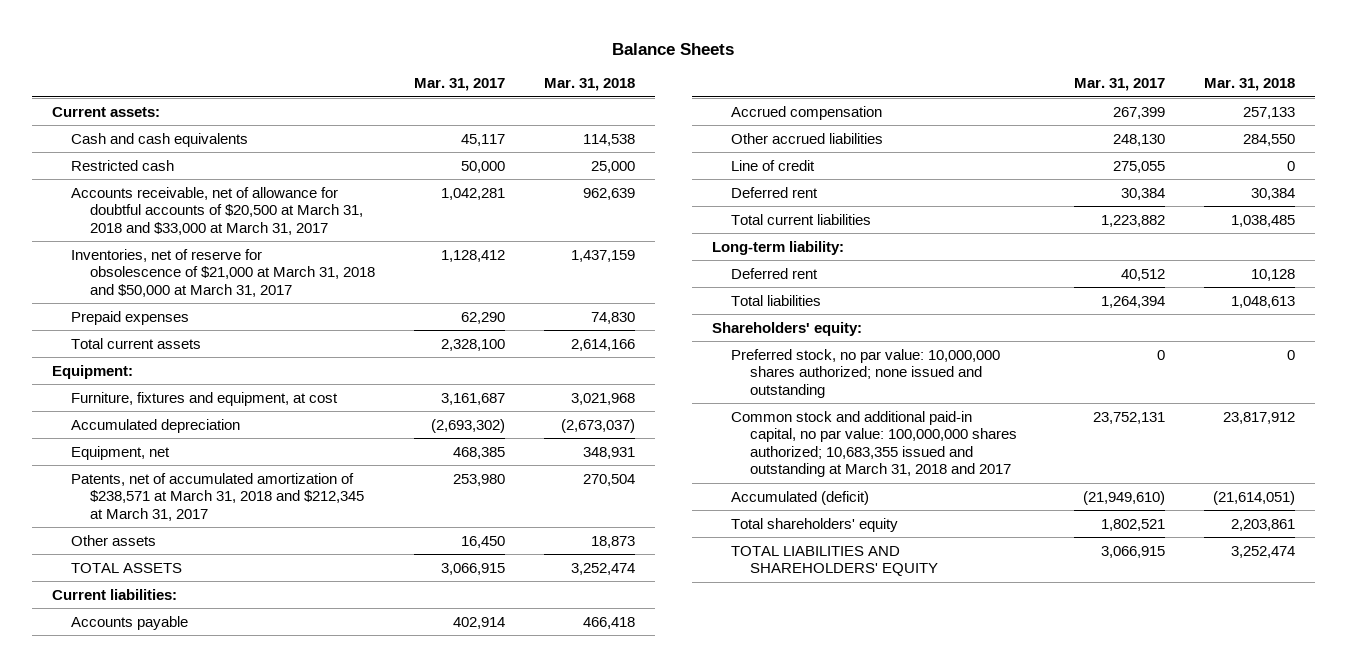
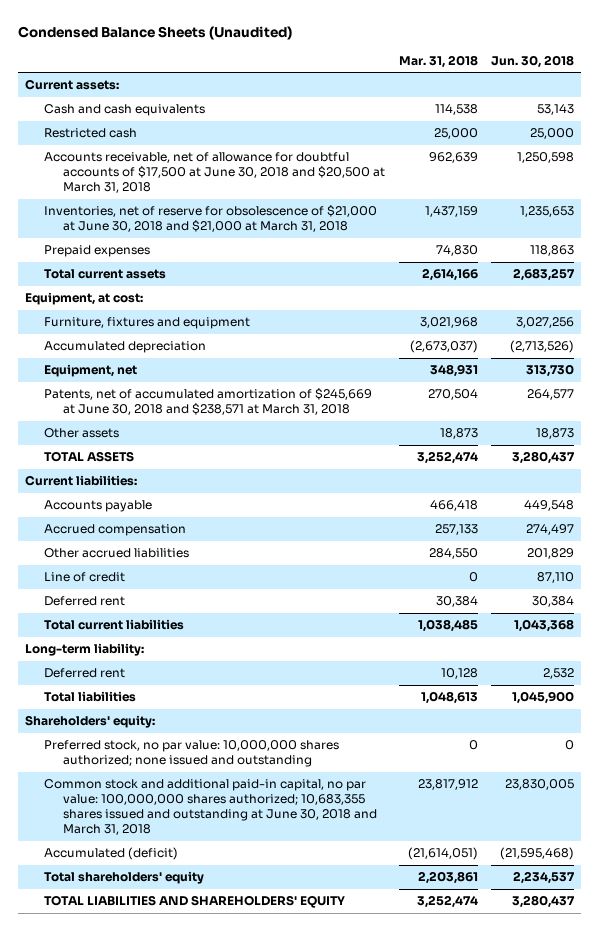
[612,42,735,55] Balance Sheets -> [18,25,293,40] Condensed Balance Sheets (Unaudited)
[414,78,506,92] Mar. 31, 2017 -> none
none -> [491,54,575,68] Jun. 30, 2018
[70,186,363,235] Accounts receivable, net of allowance for doubtful accounts of $20,500 at March 31, 2018 and $33,000 at March 31, 2017 -> [43,152,385,194] Accounts receivable, net of allowance for doubtful accounts of $17,500 at June 30, 2018 and $20,500 at March 31, 2018
[70,248,375,297] Inventories, net of reserve for obsolescence of $21,000 at March 31, 2018 and $50,000 at March 31, 2017 -> [43,205,377,233] Inventories, net of reserve for obsolescence of $21,000 at June 30, 2018 and $21,000 at March 31, 2018
[51,364,133,379] Equipment: -> [24,292,143,306] Equipment, at cost:
[70,391,338,406] Furniture, fixtures and equipment, at cost -> [43,317,250,330] Furniture, fixtures and equipment
[70,472,364,521] Patents, net of accumulated amortization of $238,571 at March 31, 2018 and $212,345 at March 31, 2017 -> [43,388,372,416] Patents, net of accumulated amortization of $245,669 at June 30, 2018 and $238,571 at March 31, 2018
[730,410,1017,478] Common stock and additional paid-in capital, no par value: 100,000,000 shares authorized; 10,683,355 issued and outstanding at March 31, 2018 and 2017 -> [43,779,377,835] Common stock and additional paid-in capital, no par value: 100,000,000 shares authorized; 10,683,355 shares issued and outstanding at June 30, 2018 and March 31, 2018

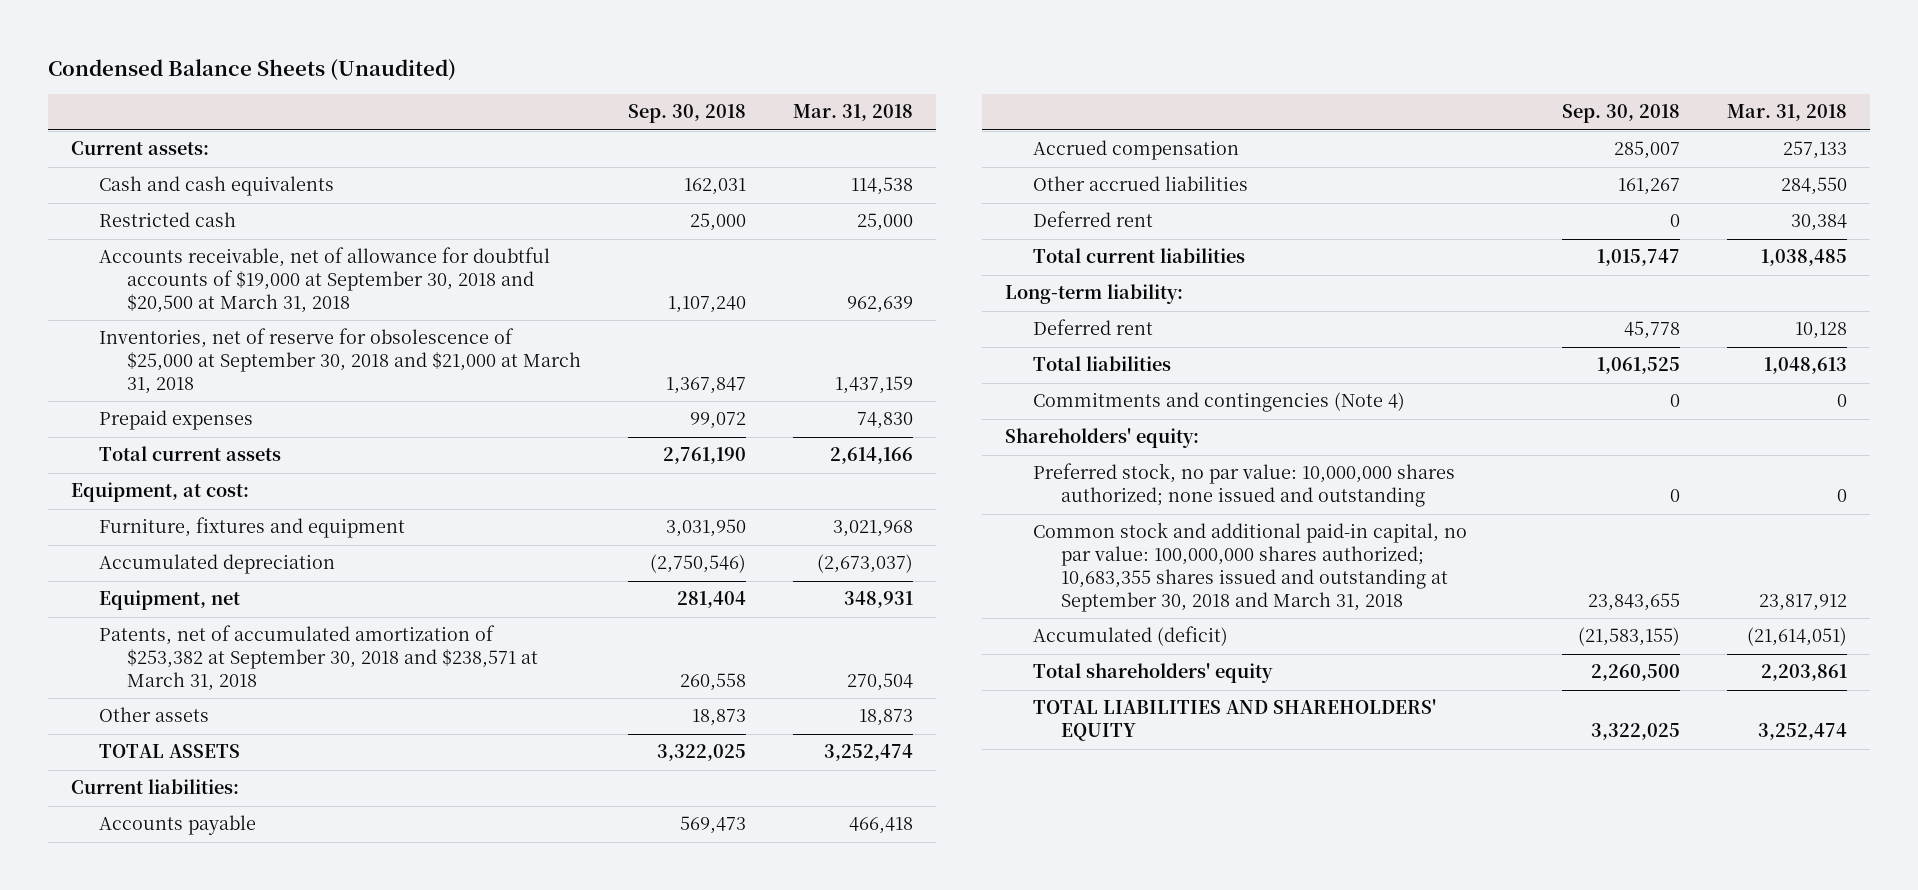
[491,54,575,68] Jun. 30, 2018 -> none
none -> [627,104,746,124] Sep. 30, 2018
[43,152,385,194] Accounts receivable, net of allowance for doubtful accounts of $17,500 at June 30, 2018 and $20,500 at March 31, 2018 -> [99,247,551,314] Accounts receivable, net of allowance for doubtful accounts of $19,000 at September 30, 2018 and $20,500 at March 31, 2018
[43,205,377,233] Inventories, net of reserve for obsolescence of $21,000 at June 30, 2018 and $21,000 at March 31, 2018 -> [99,328,581,395] Inventories, net of reserve for obsolescence of $25,000 at September 30, 2018 and $21,000 at March 31, 2018
[43,388,372,416] Patents, net of accumulated amortization of $245,669 at June 30, 2018 and $238,571 at March 31, 2018 -> [99,625,538,692] Patents, net of accumulated amortization of $253,382 at September 30, 2018 and $238,571 at March 31, 2018
[43,572,125,583] Line of credit -> none
none -> [1032,392,1405,413] Commitments and contingencies (Note 4)
[43,779,377,835] Common stock and additional paid-in capital, no par value: 100,000,000 shares authorized; 10,683,355 shares issued and outstanding at June 30, 2018 and March 31, 2018 -> [1032,522,1467,613] Common stock and additional paid-in capital, no par value: 100,000,000 shares authorized; 10,683,355 shares issued and outstanding at September 30, 2018 and March 31, 2018

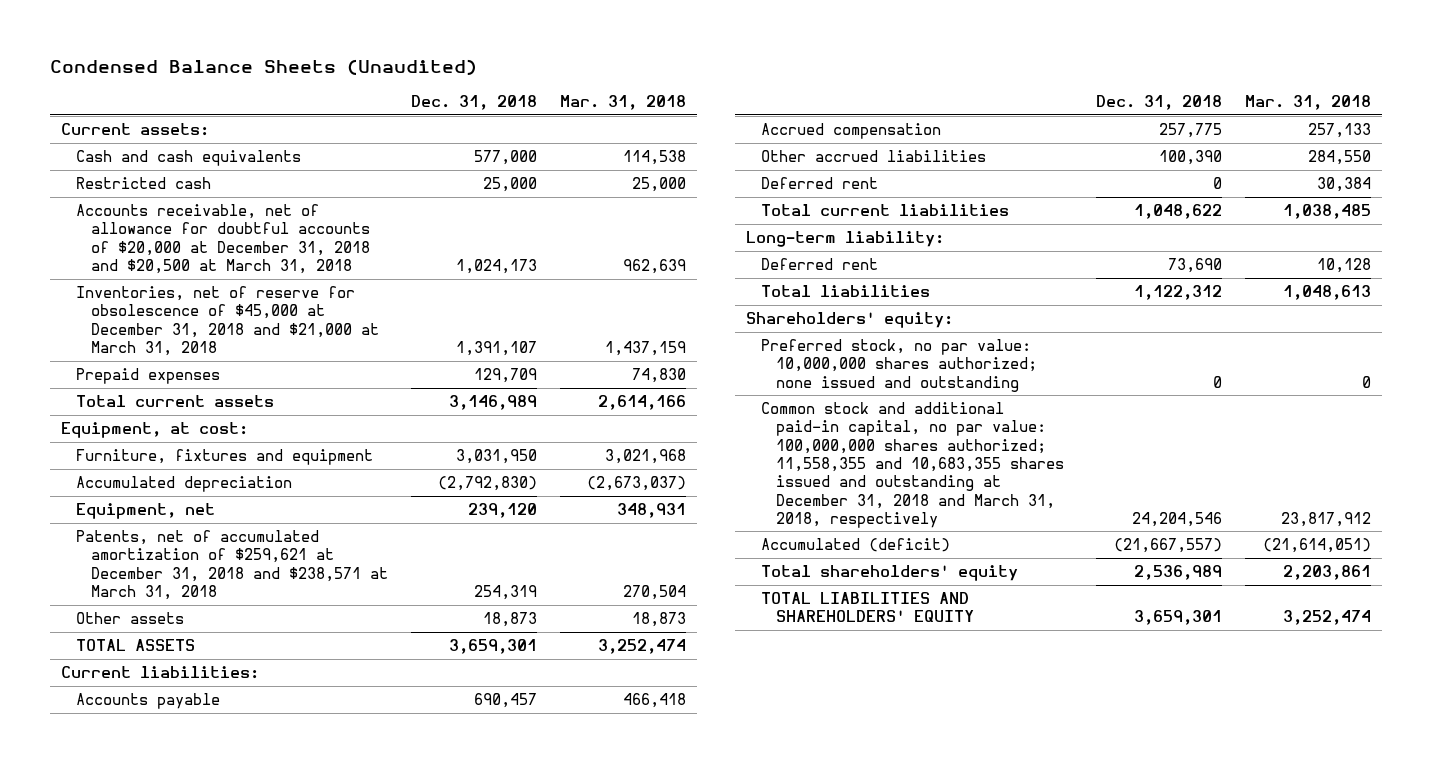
[627,104,746,124] Sep. 30, 2018 -> none
none -> [410,95,537,111] Dec. 31, 2018
[99,247,551,314] Accounts receivable, net of allowance for doubtful accounts of $19,000 at September 30, 2018 and $20,500 at March 31, 2018 -> [75,204,370,274] Accounts receivable, net of allowance for doubtful accounts of $20,000 at December 31, 2018 and $20,500 at March 31, 2018
[99,328,581,395] Inventories, net of reserve for obsolescence of $25,000 at September 30, 2018 and $21,000 at March 31, 2018 -> [75,286,379,356] Inventories, net of reserve for obsolescence of $45,000 at December 31, 2018 and $21,000 at March 31, 2018
[99,625,538,692] Patents, net of accumulated amortization of $253,382 at September 30, 2018 and $238,571 at March 31, 2018 -> [75,530,388,600] Patents, net of accumulated amortization of $259,621 at December 31, 2018 and $238,571 at March 31, 2018
[1032,392,1405,413] Commitments and contingencies (Note 4) -> none
[1032,522,1467,613] Common stock and additional paid-in capital, no par value: 100,000,000 shares authorized; 10,683,355 shares issued and outstanding at September 30, 2018 and March 31, 2018 -> [760,402,1064,528] Common stock and additional paid-in capital, no par value: 100,000,000 shares authorized; 11,558,355 and 10,683,355 shares issued and outstanding at December 31, 2018 and March 31, 2018, respectively

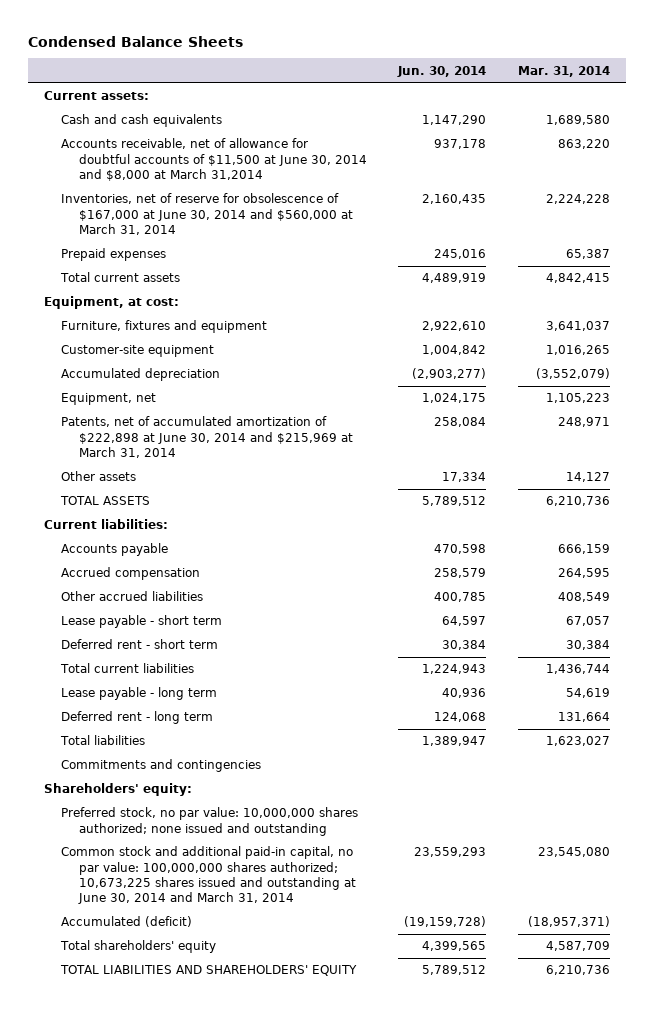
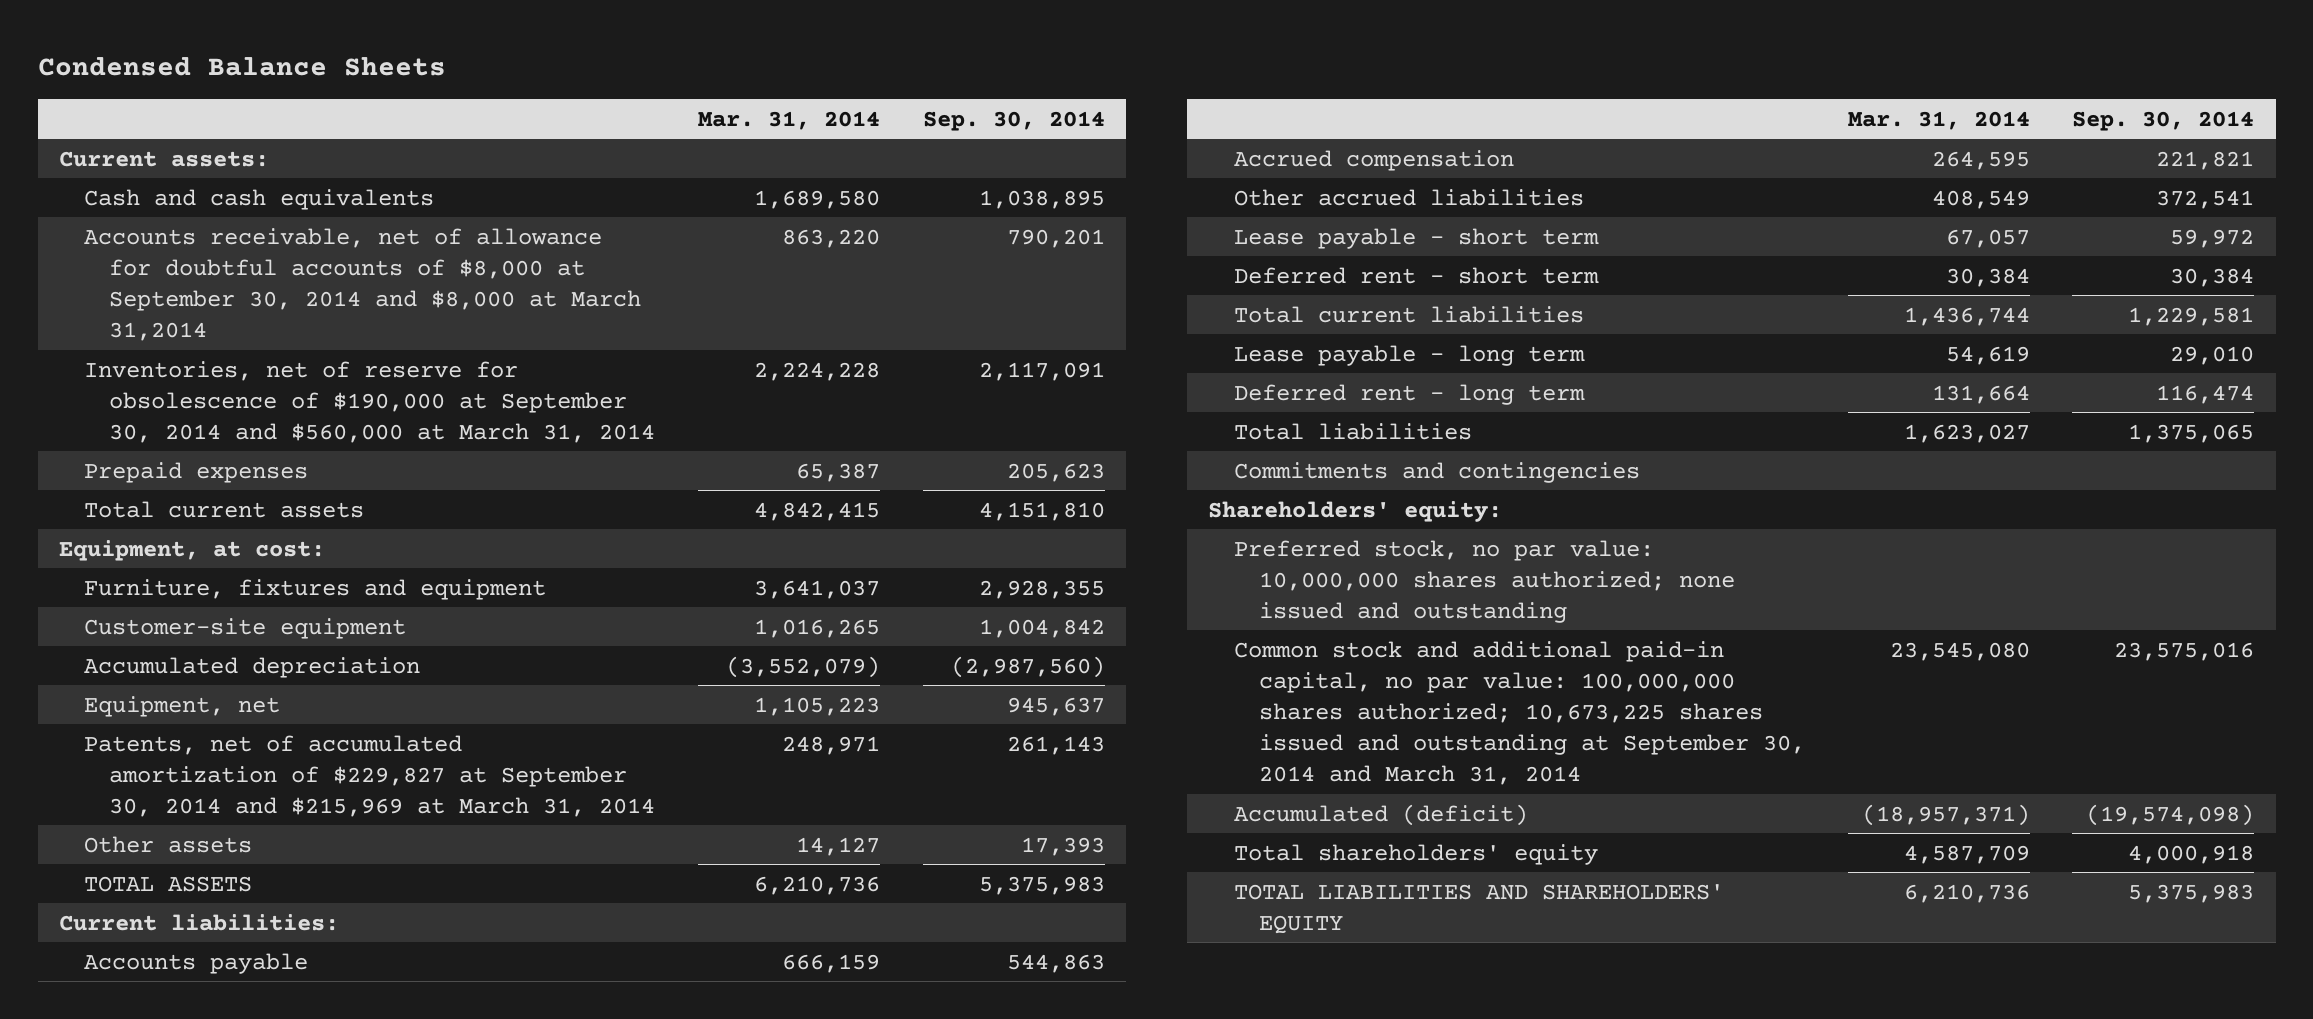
[397,65,487,77] Jun. 30, 2014 -> none
none -> [923,110,1106,131] Sep. 30, 2014
[61,138,367,181] Accounts receivable, net of allowance for doubtful accounts of $11,500 at June 30, 2014 and $8,000 at March 31,2014 -> [84,227,642,342] Accounts receivable, net of allowance for doubtful accounts of $8,000 at September 30, 2014 and $8,000 at March 31,2014
[61,193,353,235] Inventories, net of reserve for obsolescence of $167,000 at June 30, 2014 and $560,000 at March 31, 2014 -> [84,360,656,443] Inventories, net of reserve for obsolescence of $190,000 at September 30, 2014 and $560,000 at March 31, 2014
[61,416,353,458] Patents, net of accumulated amortization of $222,898 at June 30, 2014 and $215,969 at March 31, 2014 -> [84,734,656,817] Patents, net of accumulated amortization of $229,827 at September 30, 2014 and $215,969 at March 31, 2014
[61,846,356,905] Common stock and additional paid-in capital, no par value: 100,000,000 shares authorized; 10,673,225 shares issued and outstanding at June 30, 2014 and March 31, 2014 -> [1233,640,1805,786] Common stock and additional paid-in capital, no par value: 100,000,000 shares authorized; 10,673,225 shares issued and outstanding at September 30, 2014 and March 31, 2014

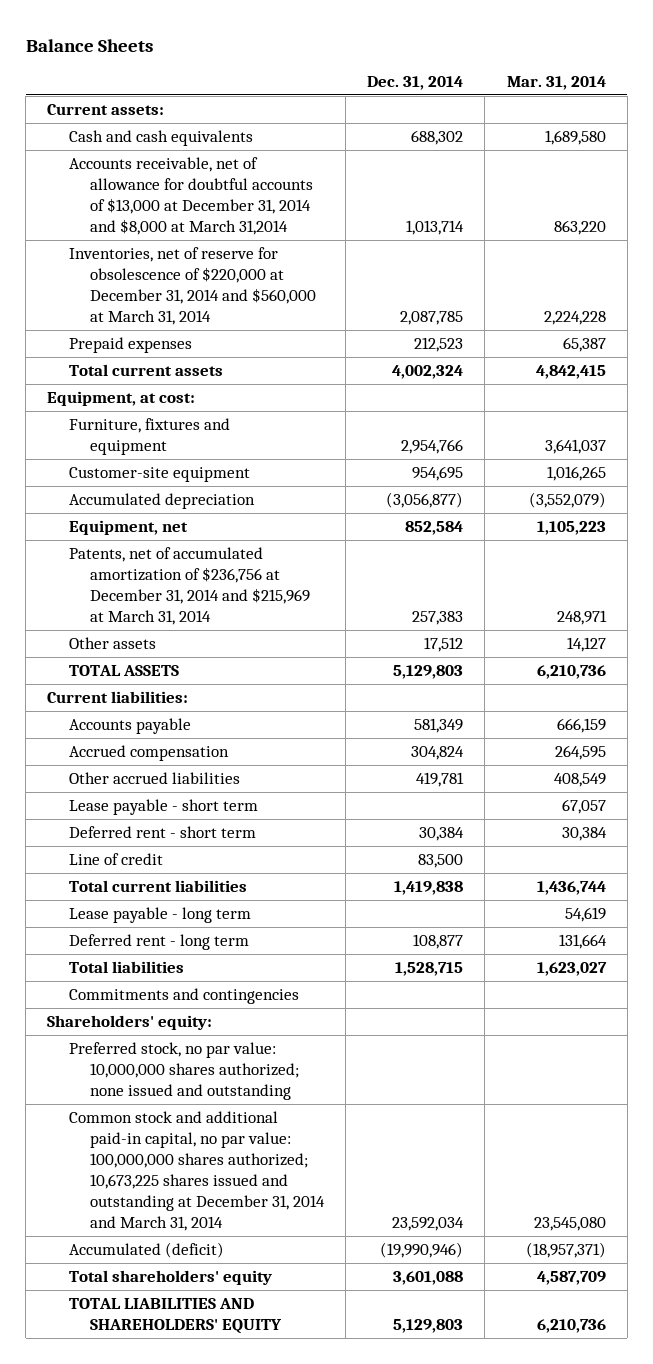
[37,57,446,77] Condensed Balance Sheets -> [25,38,153,52] Balance Sheets
[923,110,1106,131] Sep. 30, 2014 -> none
none -> [367,76,464,91] Dec. 31, 2014
[84,227,642,342] Accounts receivable, net of allowance for doubtful accounts of $8,000 at September 30, 2014 and $8,000 at March 31,2014 -> [68,157,313,236] Accounts receivable, net of allowance for doubtful accounts of $13,000 at December 31, 2014 and $8,000 at March 31,2014
[84,360,656,443] Inventories, net of reserve for obsolescence of $190,000 at September 30, 2014 and $560,000 at March 31, 2014 -> [68,247,316,326] Inventories, net of reserve for obsolescence of $220,000 at December 31, 2014 and $560,000 at March 31, 2014
[84,734,656,817] Patents, net of accumulated amortization of $229,827 at September 30, 2014 and $215,969 at March 31, 2014 -> [68,547,310,626] Patents, net of accumulated amortization of $236,756 at December 31, 2014 and $215,969 at March 31, 2014
none -> [68,853,163,866] Line of credit
[1233,640,1805,786] Common stock and additional paid-in capital, no par value: 100,000,000 shares authorized; 10,673,225 shares issued and outstanding at September 30, 2014 and March 31, 2014 -> [68,1111,325,1232] Common stock and additional paid-in capital, no par value: 100,000,000 shares authorized; 10,673,225 shares issued and outstanding at December 31, 2014 and March 31, 2014

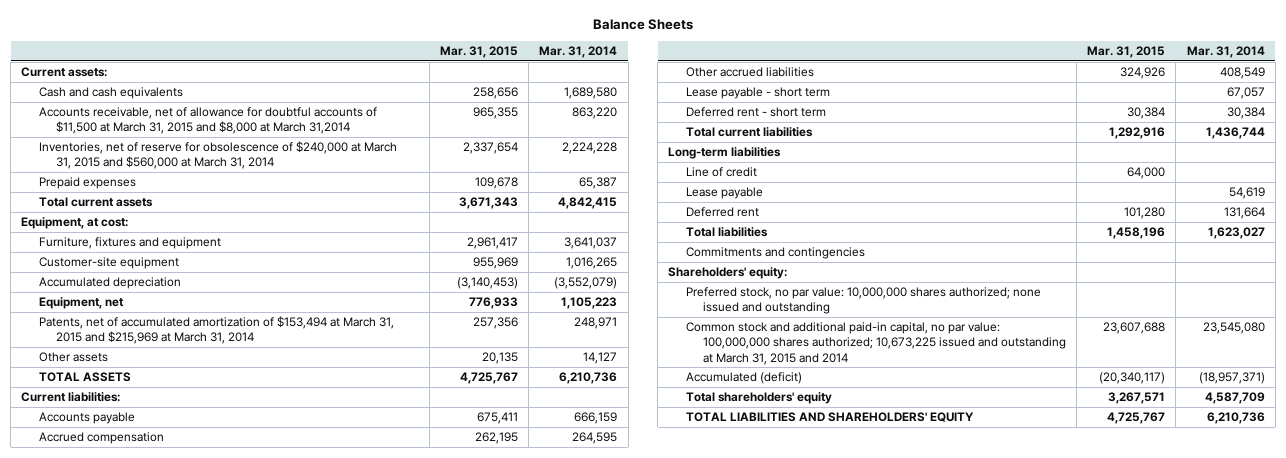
[367,76,464,91] Dec. 31, 2014 -> none
none -> [440,46,519,59] Mar. 31, 2015
[68,157,313,236] Accounts receivable, net of allowance for doubtful accounts of $13,000 at December 31, 2014 and $8,000 at March 31,2014 -> [38,107,377,135] Accounts receivable, net of allowance for doubtful accounts of $11,500 at March 31, 2015 and $8,000 at March 31,2014
[68,247,316,326] Inventories, net of reserve for obsolescence of $220,000 at December 31, 2014 and $560,000 at March 31, 2014 -> [38,141,397,170] Inventories, net of reserve for obsolescence of $240,000 at March 31, 2015 and $560,000 at March 31, 2014
[68,547,310,626] Patents, net of accumulated amortization of $236,756 at December 31, 2014 and $215,969 at March 31, 2014 -> [38,316,394,345] Patents, net of accumulated amortization of $153,494 at March 31, 2015 and $215,969 at March 31, 2014
none -> [668,147,782,160] Long-term liabilities
[68,853,163,866] Line of credit -> [685,167,757,178] Line of credit
[68,907,251,924] Lease payable - long term -> [685,187,763,200] Lease payable
[68,934,249,951] Deferred rent - long term -> [685,207,759,218] Deferred rent
[68,1111,325,1232] Common stock and additional paid-in capital, no par value: 100,000,000 shares authorized; 10,673,225 shares issued and outstanding at December 31, 2014 and March 31, 2014 -> [685,322,1067,365] Common stock and additional paid-in capital, no par value: 100,000,000 shares authorized; 10,673,225 issued and outstanding at March 31, 2015 and 2014

